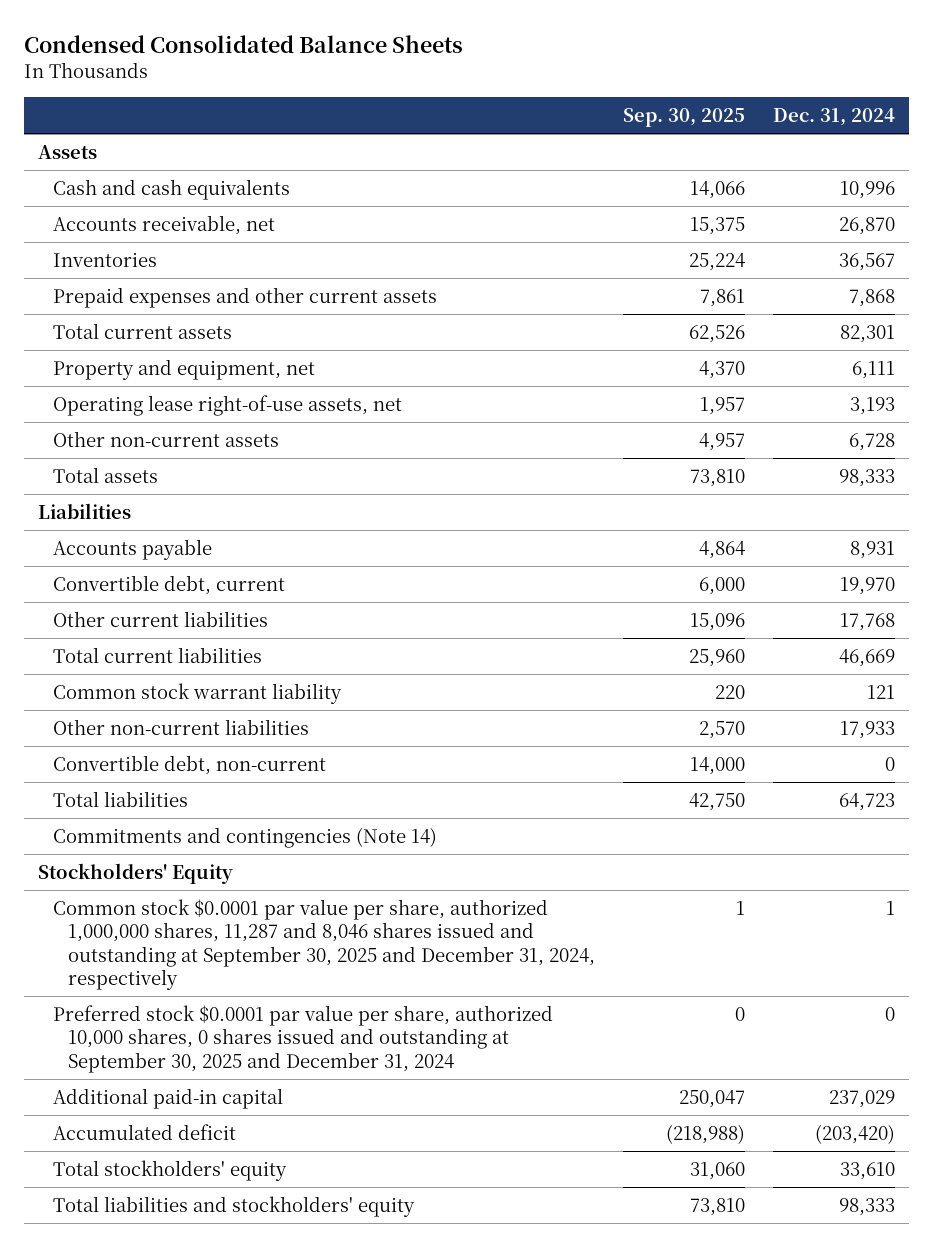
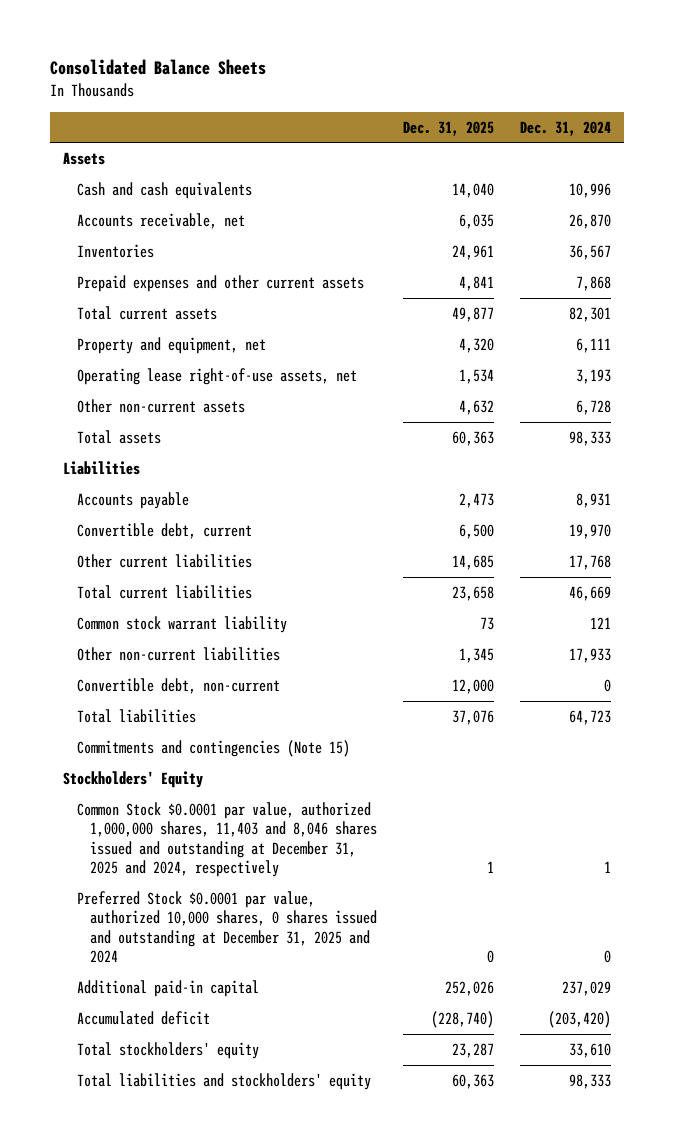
[23,34,463,53] Condensed Consolidated Balance Sheets -> [49,59,266,76] Consolidated Balance Sheets
[622,107,745,127] Sep. 30, 2025 -> none
none -> [403,120,495,136] Dec. 31, 2025
[52,826,437,848] Commitments and contingencies (Note 14) -> [76,739,350,757] Commitments and contingencies (Note 15)
[52,898,595,991] Common stock $0.0001 par value per share, authorized 1,000,000 shares, 11,287 and 8,046 shares issued and outstanding at September 30, 2025 and December 31, 2024, respectively -> [76,801,378,878] Common Stock $0.0001 par value, authorized 1,000,000 shares, 11,403 and 8,046 shares issued and outstanding at December 31, 2025 and 2024, respectively
[52,1004,553,1073] Preferred stock $0.0001 par value per share, authorized 10,000 shares, 0 shares issued and outstanding at September 30, 2025 and December 31, 2024 -> [76,890,378,964] Preferred Stock $0.0001 par value, authorized 10,000 shares, 0 shares issued and outstanding at December 31, 2025 and 2024

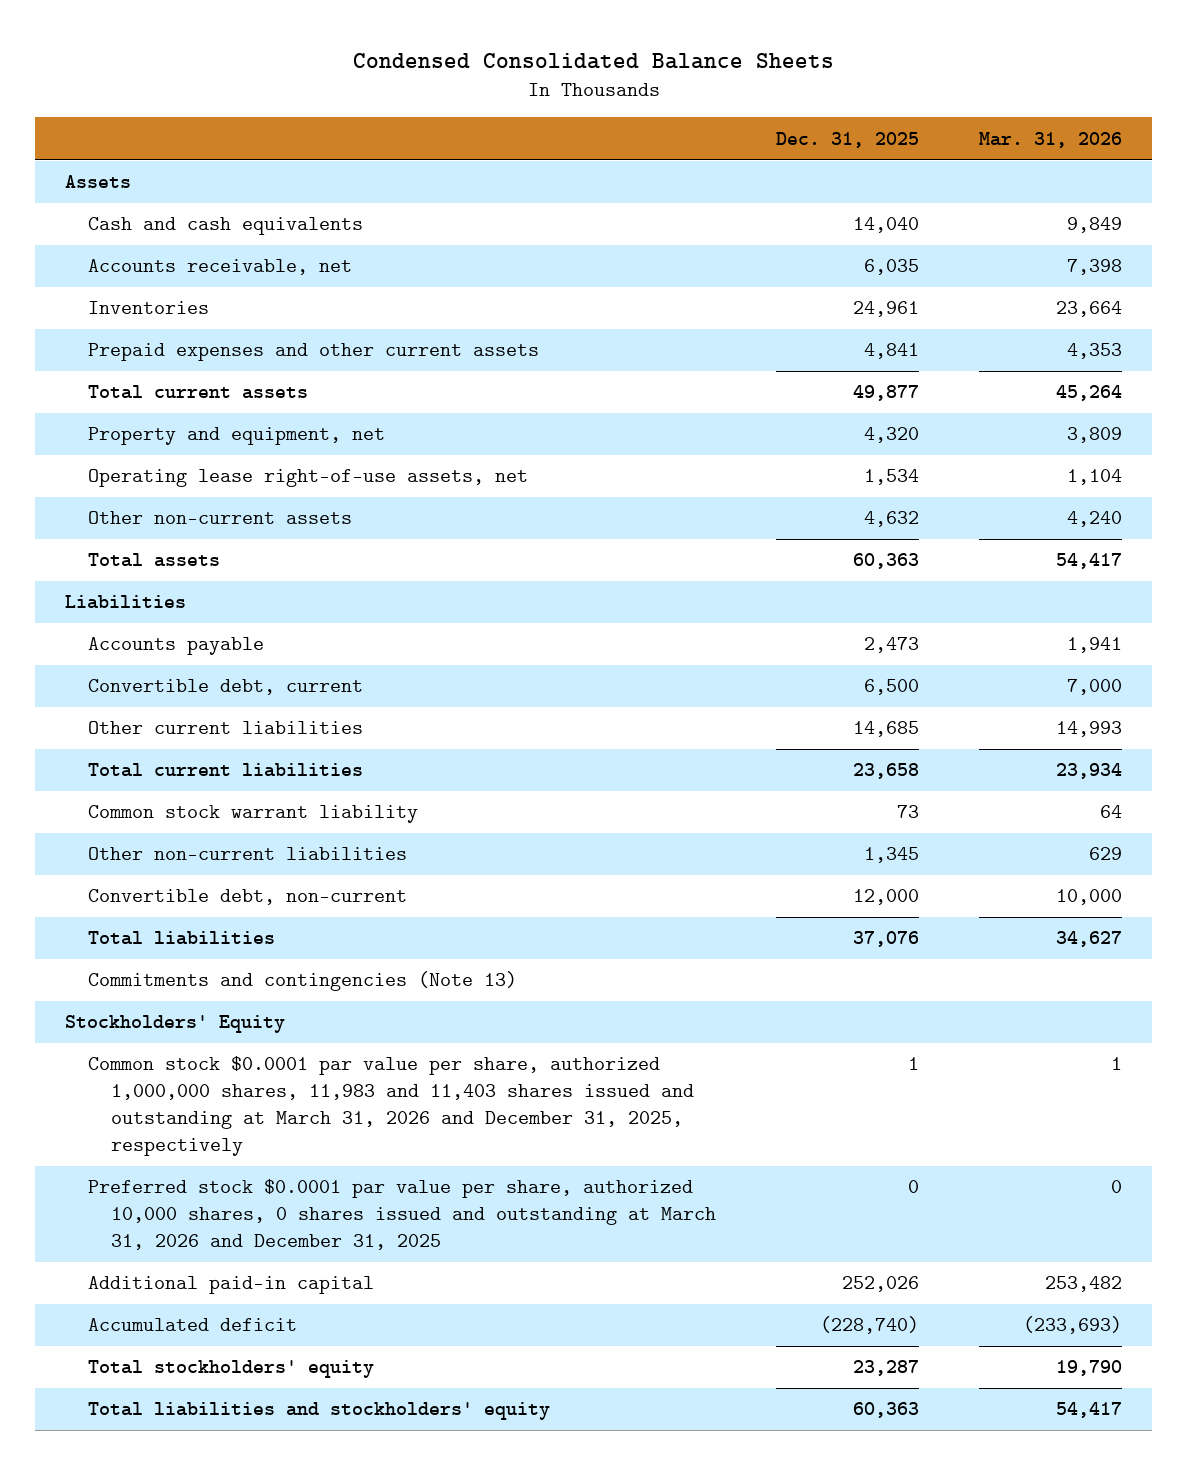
[49,59,266,76] Consolidated Balance Sheets -> [352,53,834,70] Condensed Consolidated Balance Sheets
[520,120,612,136] Dec. 31, 2024 -> none
none -> [978,131,1122,148] Mar. 31, 2026
[76,739,350,757] Commitments and contingencies (Note 15) -> [88,971,518,992] Commitments and contingencies (Note 13)
[76,801,378,878] Common Stock $0.0001 par value, authorized 1,000,000 shares, 11,403 and 8,046 shares issued and outstanding at December 31, 2025 and 2024, respectively -> [88,1056,695,1157] Common stock $0.0001 par value per share, authorized 1,000,000 shares, 11,983 and 11,403 shares issued and outstanding at March 31, 2026 and December 31, 2025, respectively
[76,890,378,964] Preferred Stock $0.0001 par value, authorized 10,000 shares, 0 shares issued and outstanding at December 31, 2025 and 2024 -> [88,1179,717,1251] Preferred stock $0.0001 par value per share, authorized 10,000 shares, 0 shares issued and outstanding at March 31, 2026 and December 31, 2025

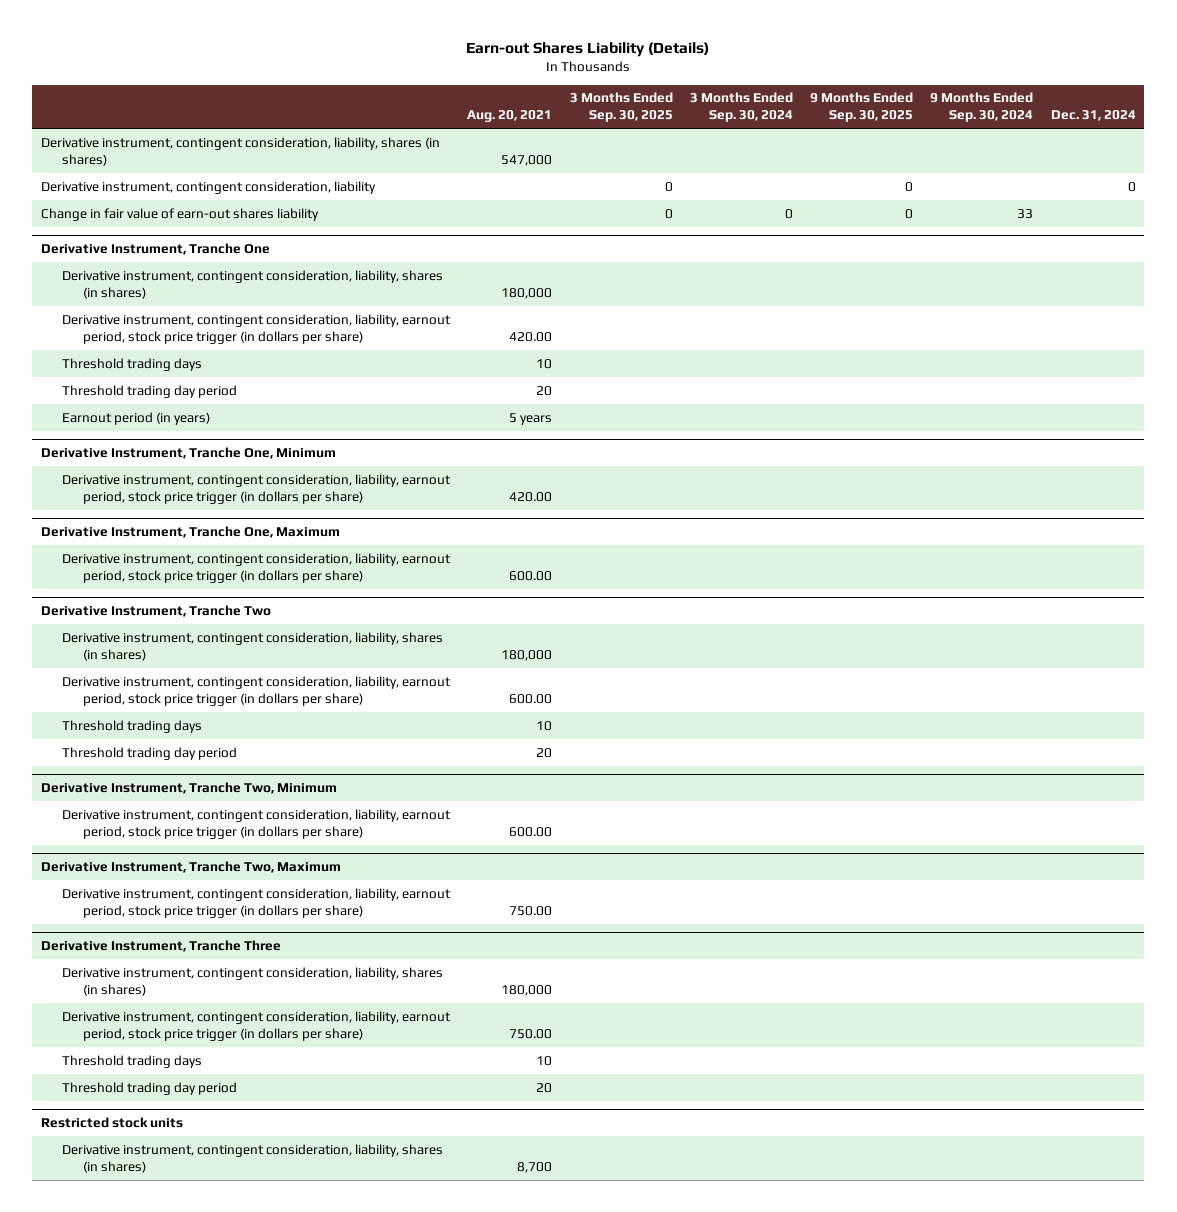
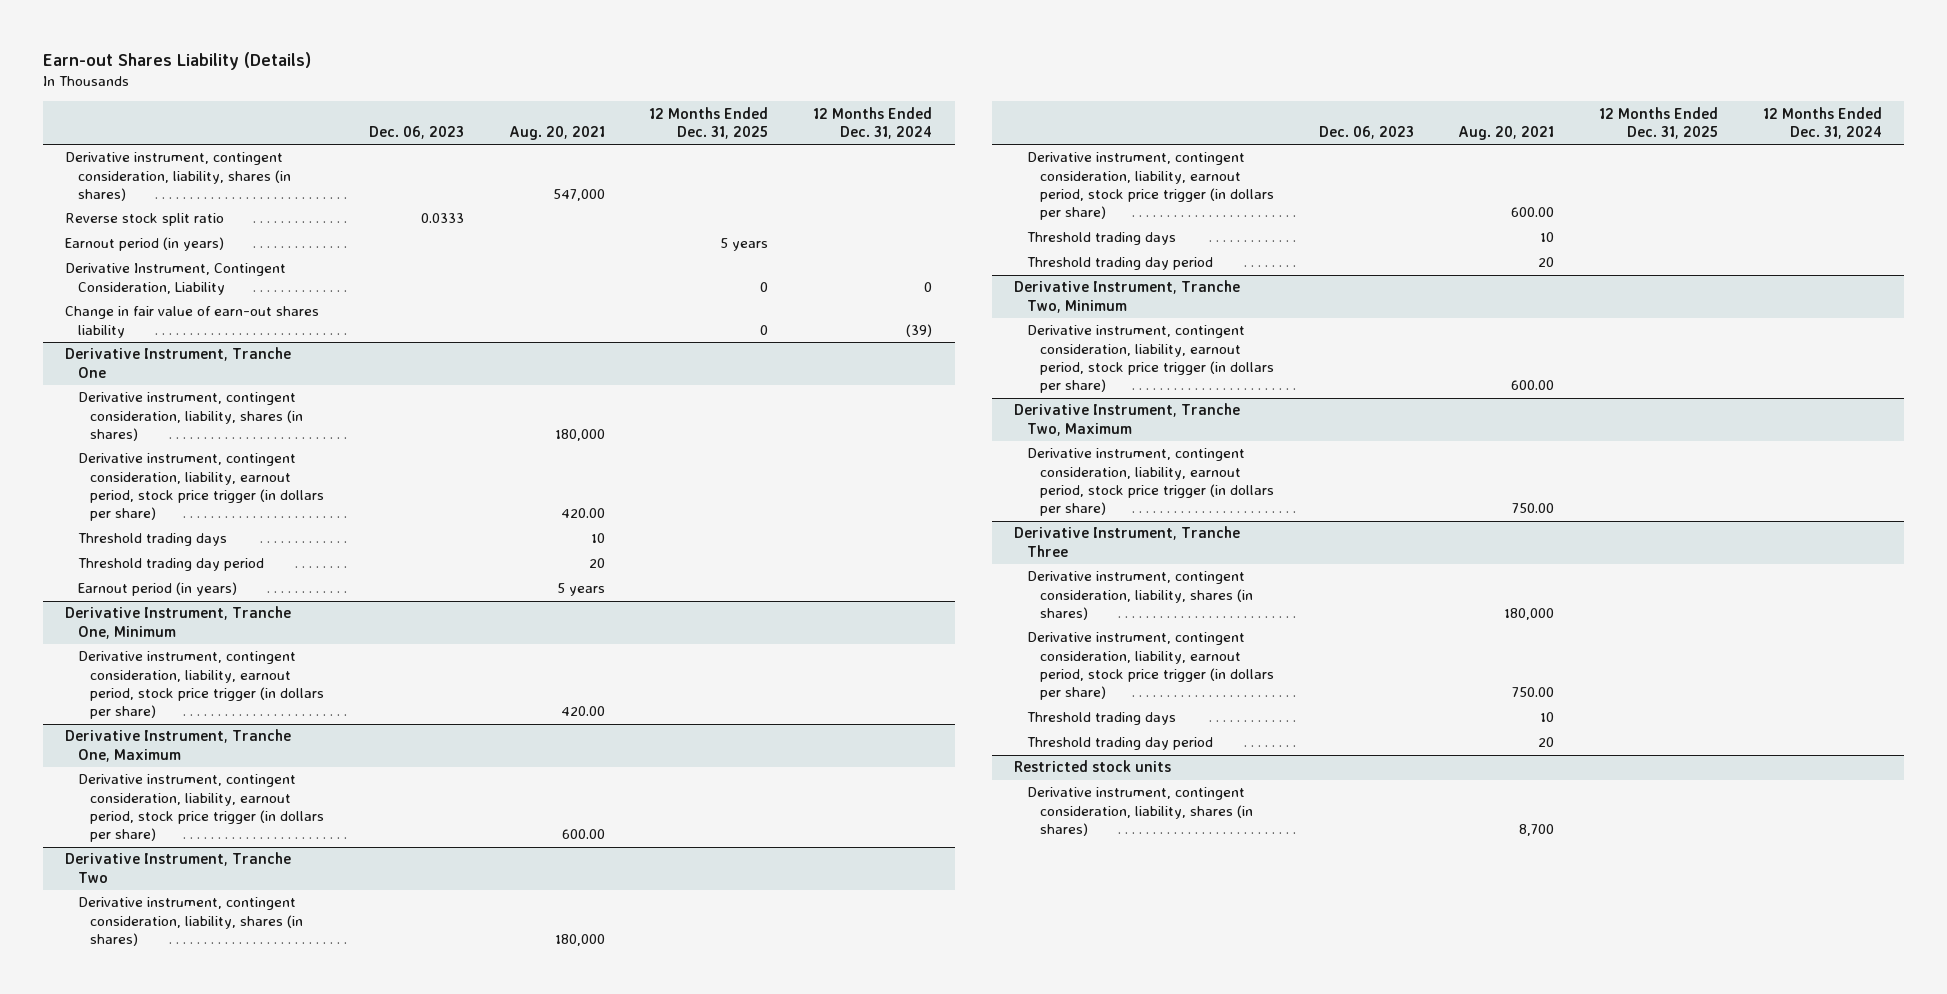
[569,92,673,123] 3 Months Ended Sep. 30, 2025 -> none
[689,92,793,123] 3 Months Ended Sep. 30, 2024 -> none
[810,92,914,123] 9 Months Ended Sep. 30, 2025 -> none
[930,92,1034,123] 9 Months Ended Sep. 30, 2024 -> none
[1050,110,1136,122] Dec. 31, 2024 -> none
none -> [369,126,465,140] Dec. 06, 2023
none -> [649,106,769,140] 12 Months Ended Dec. 31, 2025
none -> [813,106,933,140] 12 Months Ended Dec. 31, 2024
none -> [65,213,225,227] Reverse stock split ratio
none -> [65,237,225,252] Earnout period (in years)
[40,180,376,194] Derivative instrument, contingent consideration, liability -> [65,263,287,295] Derivative Instrument, Contingent Consideration, Liability

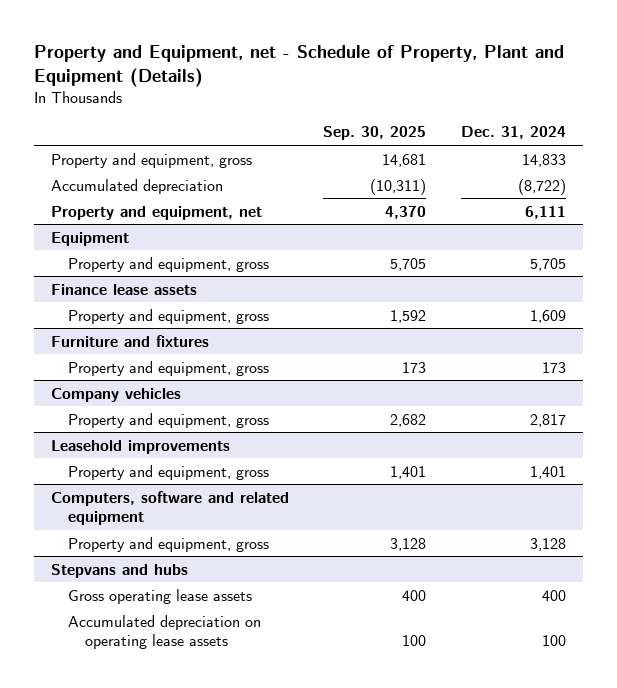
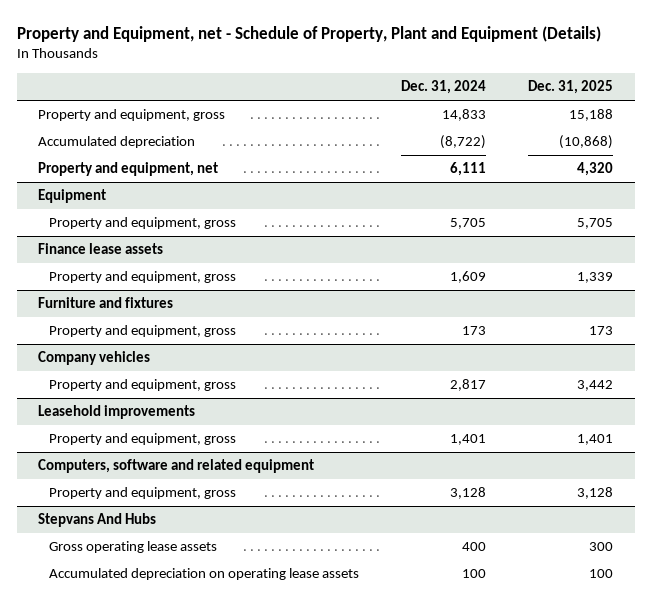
[323,126,427,141] Sep. 30, 2025 -> none
none -> [528,80,614,95] Dec. 31, 2025
[51,563,189,578] Stepvans and hubs -> [37,513,156,528] Stepvans And Hubs

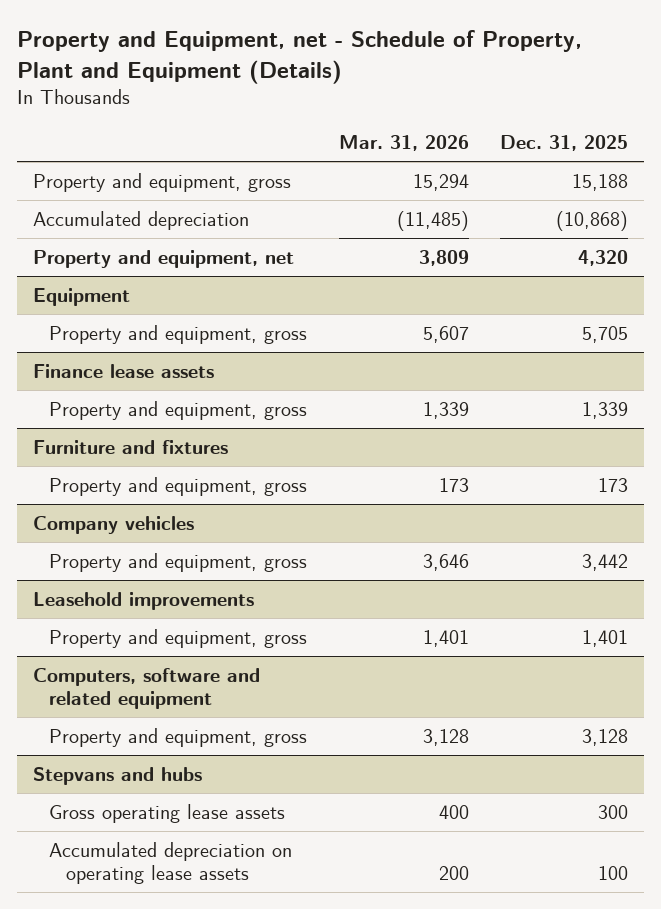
[401,80,487,95] Dec. 31, 2024 -> none
none -> [338,135,469,152] Mar. 31, 2026
[37,513,156,528] Stepvans And Hubs -> [32,766,202,785] Stepvans and hubs

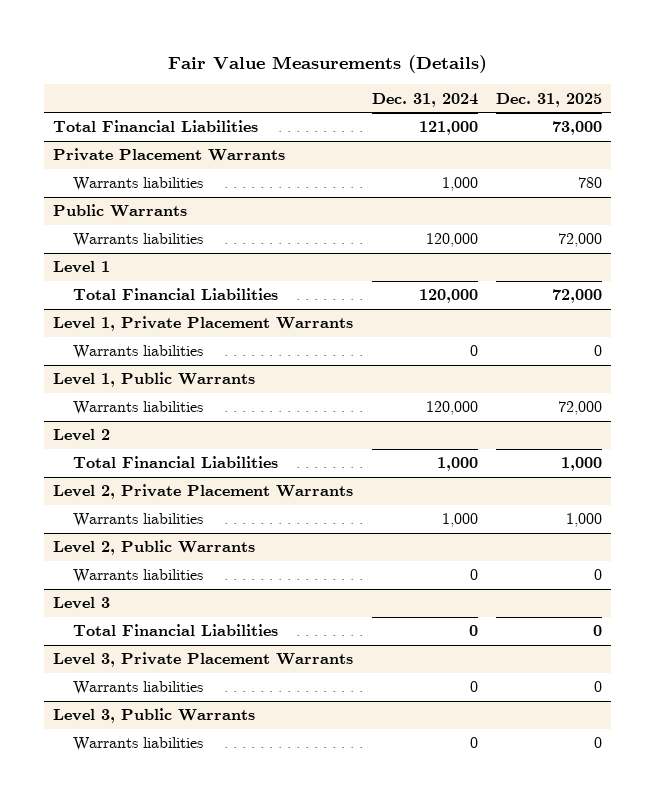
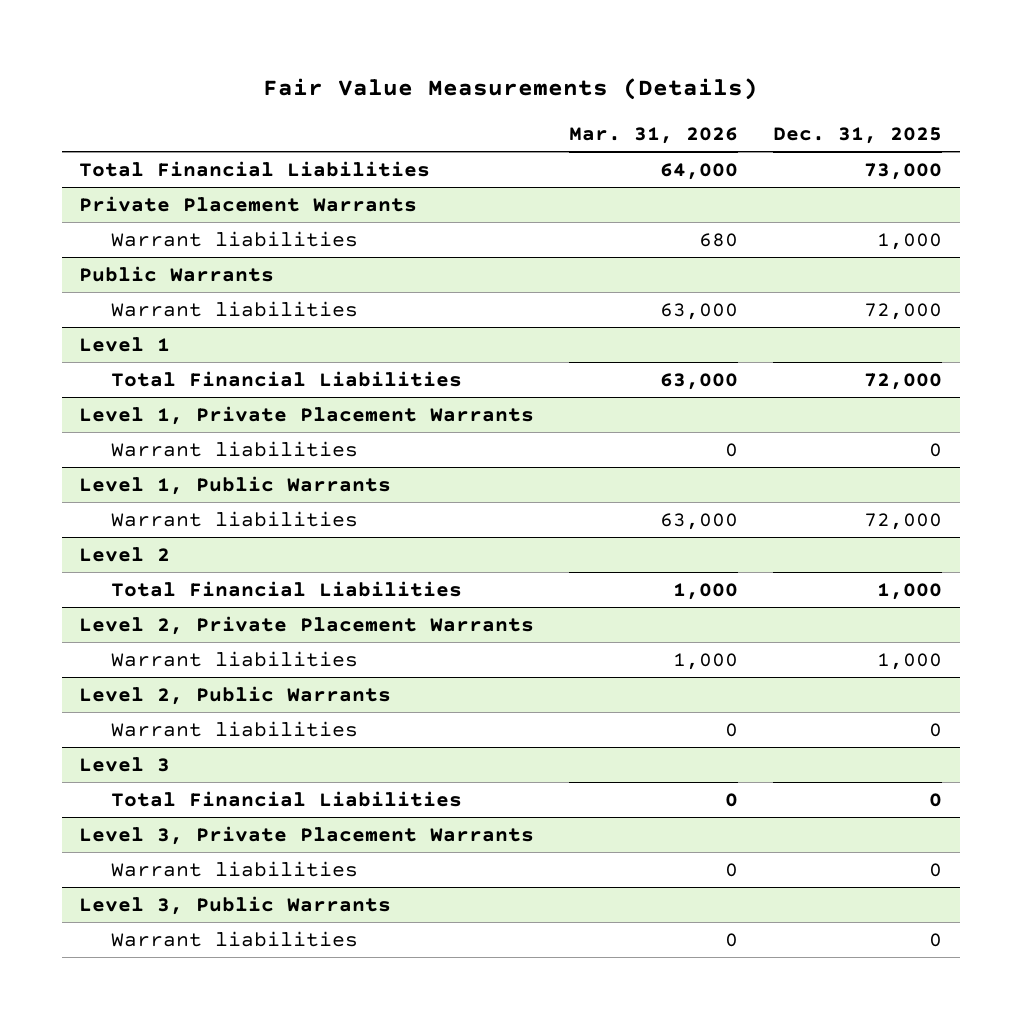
[371,92,478,107] Dec. 31, 2024 -> none
none -> [569,126,739,144] Mar. 31, 2026
[72,177,203,192] Warrants liabilities -> [111,230,359,247] Warrant liabilities
[578,177,603,189] 780 -> [877,232,943,250] 1,000
[72,233,203,248] Warrants liabilities -> [111,300,359,317] Warrant liabilities
[72,345,203,360] Warrants liabilities -> [111,440,359,457] Warrant liabilities
[72,401,203,416] Warrants liabilities -> [111,510,359,527] Warrant liabilities
[72,513,203,528] Warrants liabilities -> [111,650,359,667] Warrant liabilities
[72,569,203,584] Warrants liabilities -> [111,720,359,737] Warrant liabilities
[72,681,203,696] Warrants liabilities -> [111,860,359,877] Warrant liabilities
[72,737,203,752] Warrants liabilities -> [111,930,359,947] Warrant liabilities

